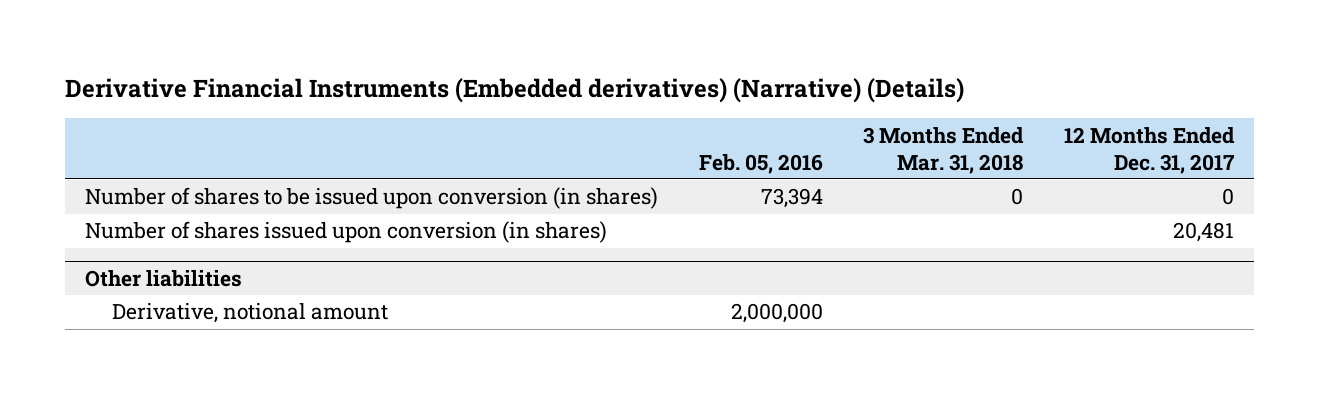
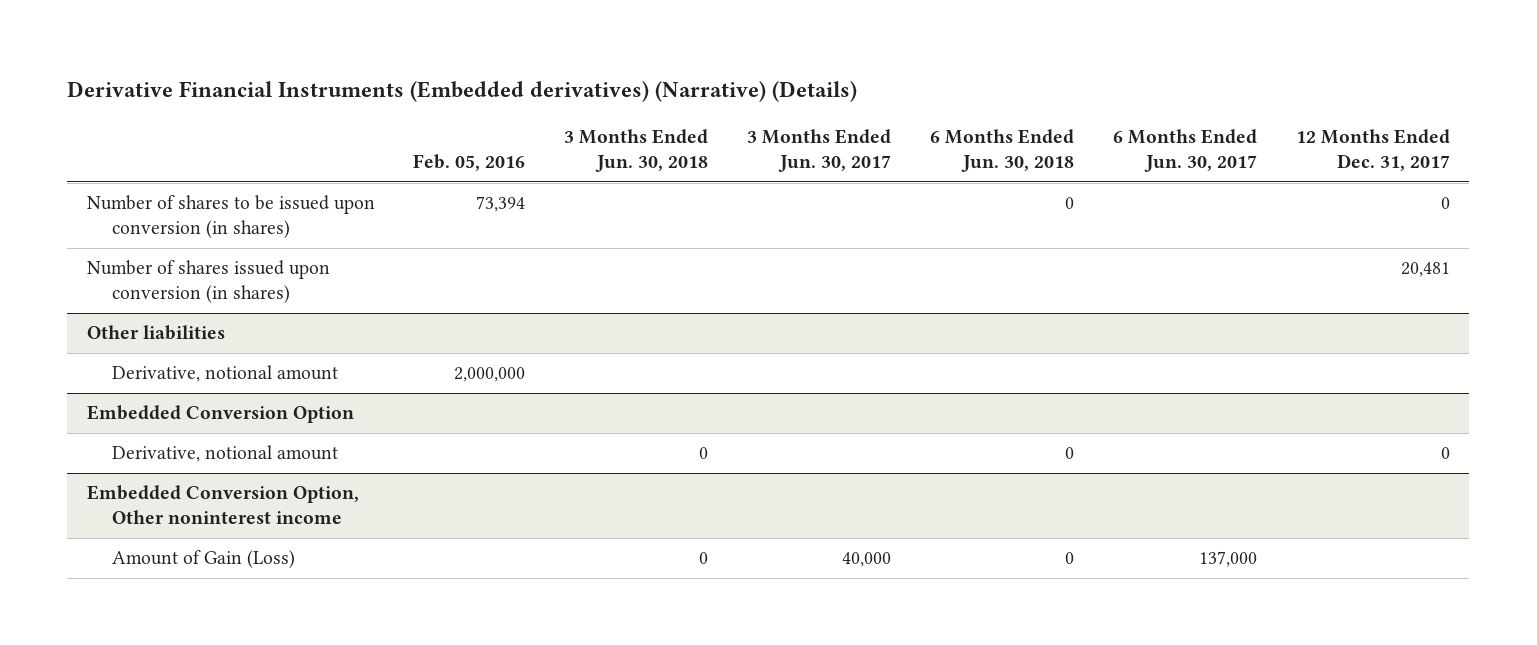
[863,126,1025,174] 3 Months Ended Mar. 31, 2018 -> none
none -> [564,129,709,172] 3 Months Ended Jun. 30, 2018
none -> [747,129,892,172] 3 Months Ended Jun. 30, 2017
none -> [930,129,1075,172] 6 Months Ended Jun. 30, 2018
none -> [1113,129,1258,172] 6 Months Ended Jun. 30, 2017
none -> [86,405,354,424] Embedded Conversion Option
none -> [112,445,339,463] Derivative, notional amount
none -> [86,485,359,525] Embedded Conversion Option, Other noninterest income
none -> [112,550,296,569] Amount of Gain (Loss)

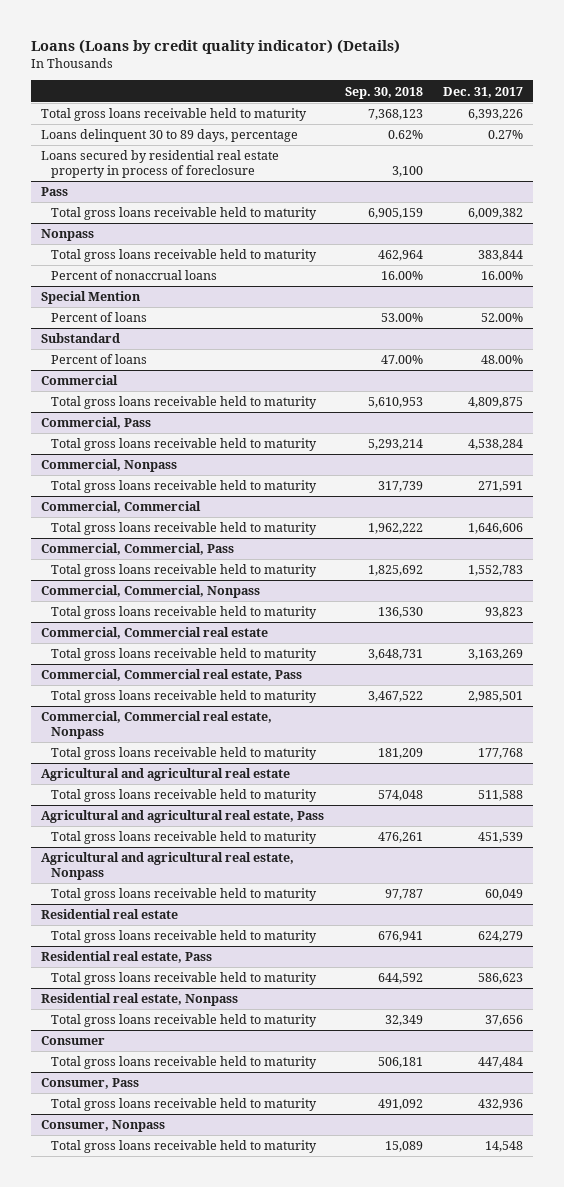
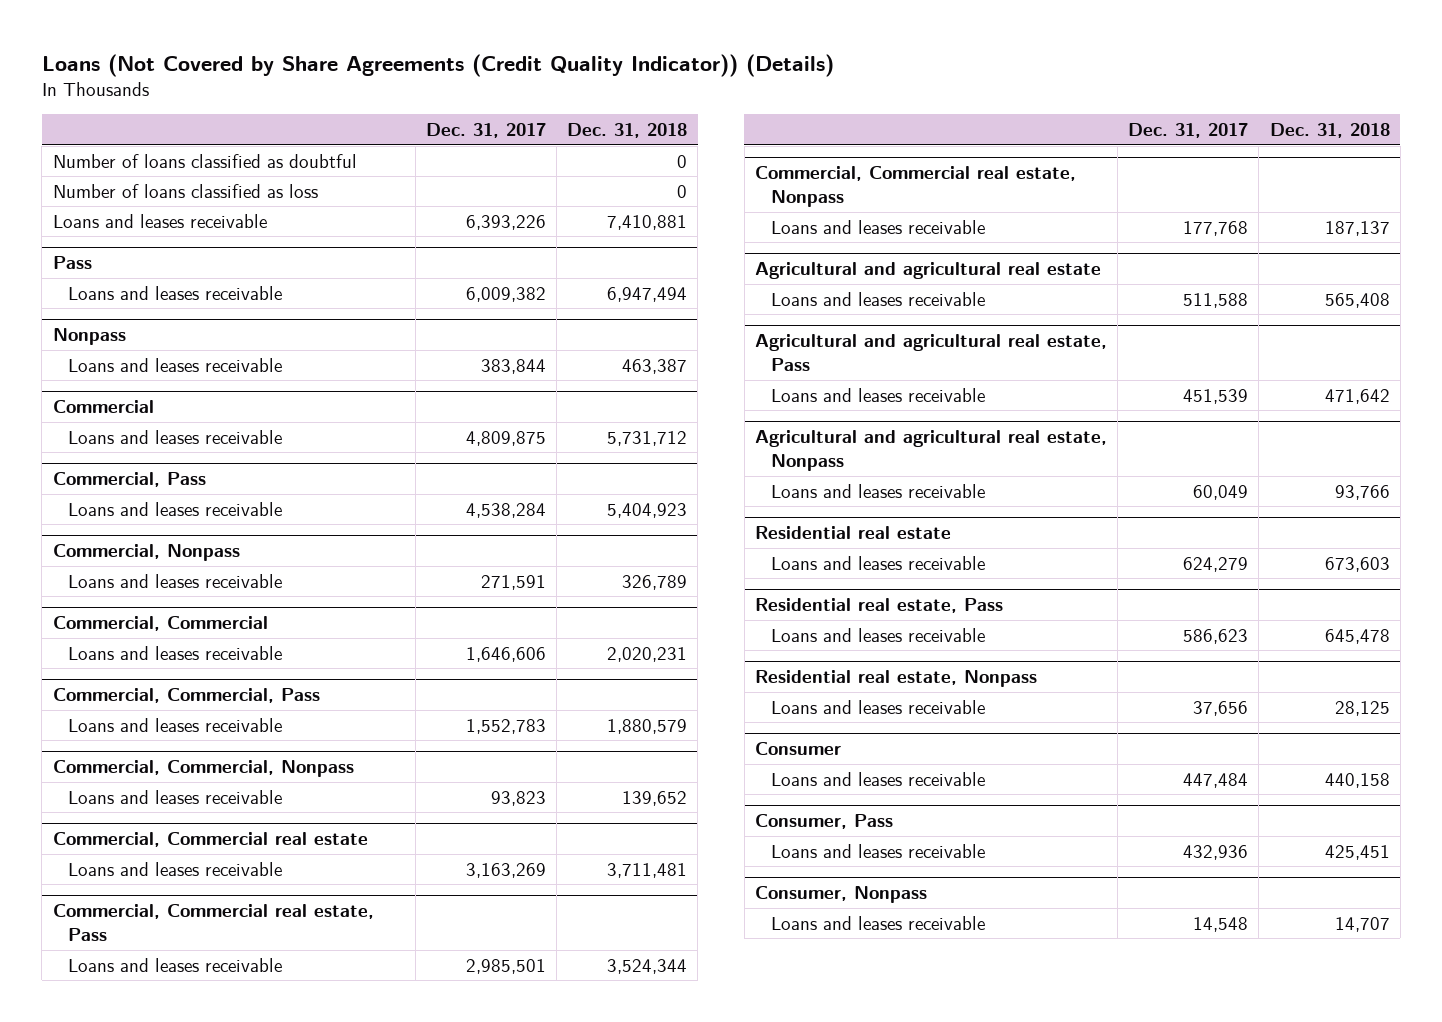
[31,38,401,54] Loans (Loans by credit quality indicator) (Details) -> [41,53,834,77] Loans (Not Covered by Share Agreements (Credit Quality Indicator)) (Details)
[344,86,423,99] Sep. 30, 2018 -> none
none -> [567,123,688,139] Dec. 31, 2018
[41,129,299,143] Loans delinquent 30 to 89 days, percentage -> none
[41,150,280,178] Loans secured by residential real estate property in process of foreclosure -> none
none -> [52,153,357,168] Number of loans classified as doubtful
none -> [52,183,318,198] Number of loans classified as loss
[41,108,308,122] Total gross loans receivable held to maturity -> [52,213,267,228] Loans and leases receivable
[50,207,317,221] Total gross loans receivable held to maturity -> [68,285,283,300] Loans and leases receivable
[50,270,217,281] Percent of nonaccrual loans -> none
[41,291,142,305] Special Mention -> none
[50,312,147,323] Percent of loans -> none
[41,333,121,344] Substandard -> none
[50,354,147,365] Percent of loans -> none
[50,249,317,263] Total gross loans receivable held to maturity -> [68,357,283,372] Loans and leases receivable
[50,396,317,410] Total gross loans receivable held to maturity -> [68,429,283,444] Loans and leases receivable
[50,438,317,452] Total gross loans receivable held to maturity -> [68,501,283,516] Loans and leases receivable
[50,480,317,494] Total gross loans receivable held to maturity -> [68,573,283,588] Loans and leases receivable
[50,522,317,536] Total gross loans receivable held to maturity -> [68,645,283,660] Loans and leases receivable
[50,564,317,578] Total gross loans receivable held to maturity -> [68,717,283,732] Loans and leases receivable
[50,606,317,620] Total gross loans receivable held to maturity -> [68,789,283,804] Loans and leases receivable
[50,648,317,662] Total gross loans receivable held to maturity -> [68,861,283,876] Loans and leases receivable
[50,690,317,704] Total gross loans receivable held to maturity -> [68,957,283,972] Loans and leases receivable
[50,747,317,761] Total gross loans receivable held to maturity -> [770,219,985,234] Loans and leases receivable
[50,789,317,803] Total gross loans receivable held to maturity -> [770,291,985,306] Loans and leases receivable
[50,831,317,845] Total gross loans receivable held to maturity -> [770,387,985,402] Loans and leases receivable
[50,888,317,902] Total gross loans receivable held to maturity -> [770,483,985,498] Loans and leases receivable
[50,930,317,944] Total gross loans receivable held to maturity -> [770,555,985,570] Loans and leases receivable
[50,972,317,986] Total gross loans receivable held to maturity -> [770,627,985,642] Loans and leases receivable
[50,1014,317,1028] Total gross loans receivable held to maturity -> [770,699,985,714] Loans and leases receivable
[50,1056,317,1070] Total gross loans receivable held to maturity -> [770,771,985,786] Loans and leases receivable
[50,1098,317,1112] Total gross loans receivable held to maturity -> [770,843,985,858] Loans and leases receivable
[50,1140,317,1154] Total gross loans receivable held to maturity -> [770,915,985,930] Loans and leases receivable

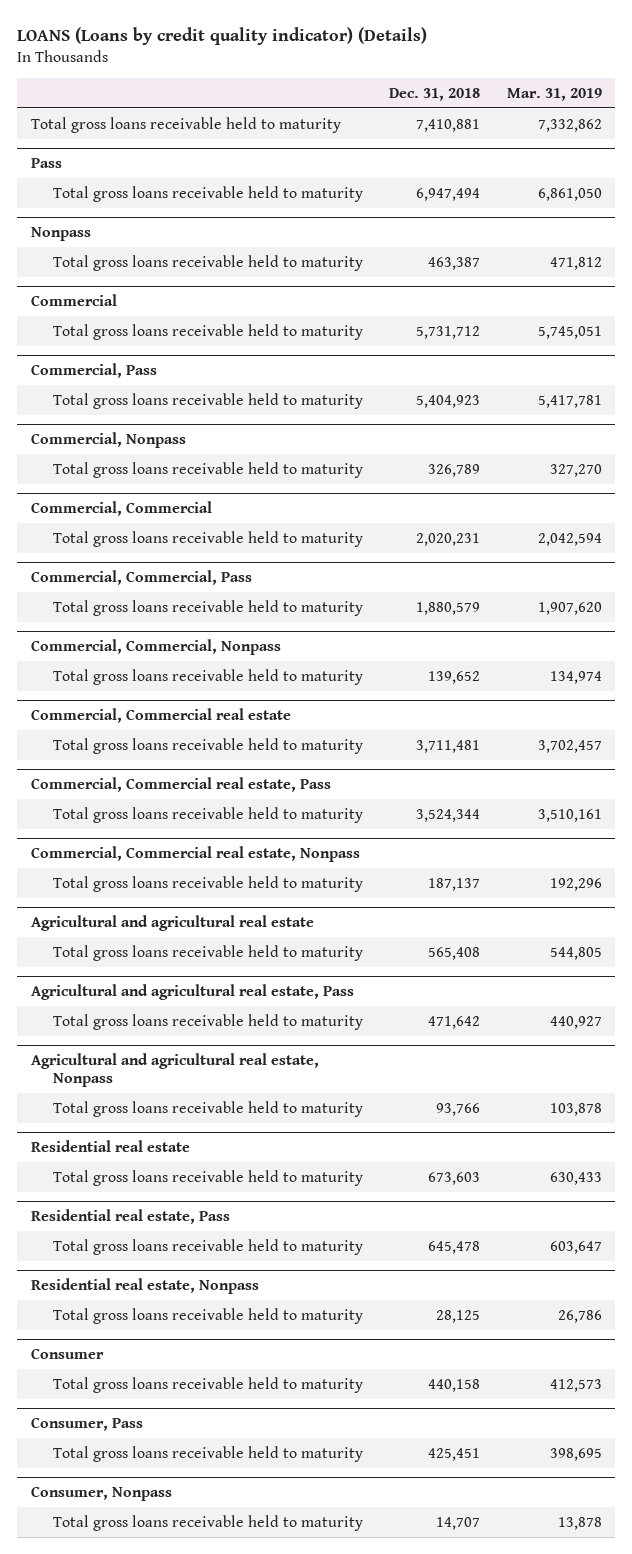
[41,53,834,77] Loans (Not Covered by Share Agreements (Credit Quality Indicator)) (Details) -> [17,27,428,46] LOANS (Loans by credit quality indicator) (Details)
[425,123,546,139] Dec. 31, 2017 -> none
none -> [506,87,602,101] Mar. 31, 2019
[52,153,357,168] Number of loans classified as doubtful -> none
[52,183,318,198] Number of loans classified as loss -> none
[52,213,267,228] Loans and leases receivable -> [30,116,341,133] Total gross loans receivable held to maturity
[68,285,283,300] Loans and leases receivable -> [52,185,363,202] Total gross loans receivable held to maturity
[68,357,283,372] Loans and leases receivable -> [52,254,363,271] Total gross loans receivable held to maturity
[68,429,283,444] Loans and leases receivable -> [52,323,363,340] Total gross loans receivable held to maturity
[68,501,283,516] Loans and leases receivable -> [52,392,363,409] Total gross loans receivable held to maturity
[68,573,283,588] Loans and leases receivable -> [52,461,363,478] Total gross loans receivable held to maturity
[68,645,283,660] Loans and leases receivable -> [52,530,363,547] Total gross loans receivable held to maturity
[68,717,283,732] Loans and leases receivable -> [52,599,363,616] Total gross loans receivable held to maturity
[68,789,283,804] Loans and leases receivable -> [52,668,363,685] Total gross loans receivable held to maturity
[68,861,283,876] Loans and leases receivable -> [52,737,363,754] Total gross loans receivable held to maturity
[68,957,283,972] Loans and leases receivable -> [52,806,363,823] Total gross loans receivable held to maturity
[770,219,985,234] Loans and leases receivable -> [52,875,363,892] Total gross loans receivable held to maturity
[770,291,985,306] Loans and leases receivable -> [52,944,363,961] Total gross loans receivable held to maturity
[770,387,985,402] Loans and leases receivable -> [52,1013,363,1030] Total gross loans receivable held to maturity
[770,483,985,498] Loans and leases receivable -> [52,1100,363,1117] Total gross loans receivable held to maturity
[770,555,985,570] Loans and leases receivable -> [52,1169,363,1186] Total gross loans receivable held to maturity
[770,627,985,642] Loans and leases receivable -> [52,1238,363,1255] Total gross loans receivable held to maturity
[770,699,985,714] Loans and leases receivable -> [52,1307,363,1324] Total gross loans receivable held to maturity
[770,771,985,786] Loans and leases receivable -> [52,1376,363,1393] Total gross loans receivable held to maturity
[770,843,985,858] Loans and leases receivable -> [52,1445,363,1462] Total gross loans receivable held to maturity
[770,915,985,930] Loans and leases receivable -> [52,1514,363,1531] Total gross loans receivable held to maturity

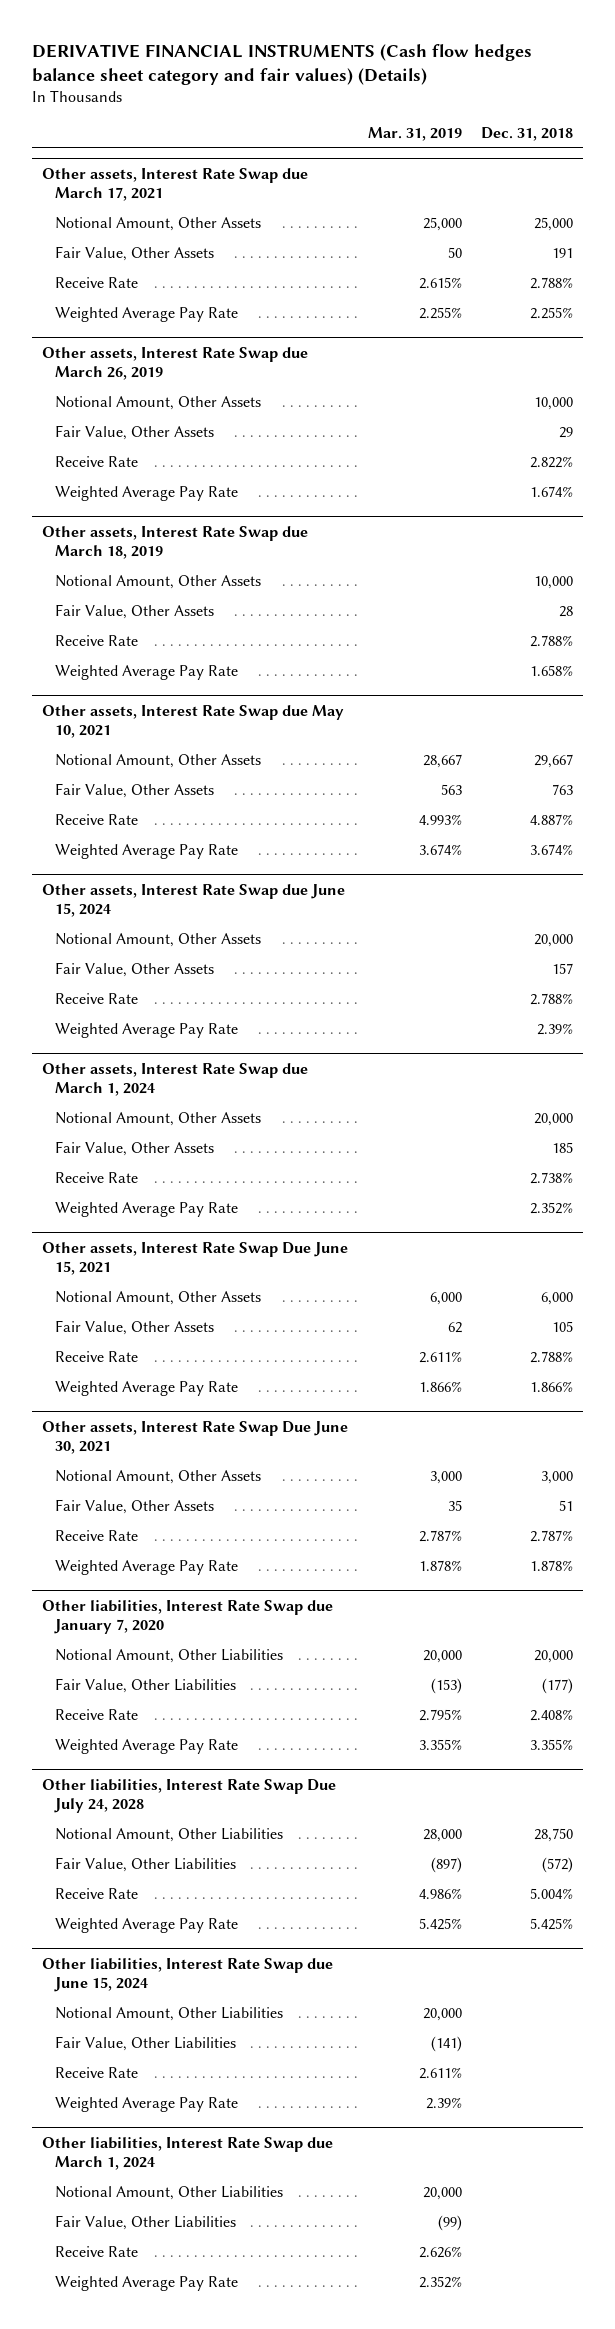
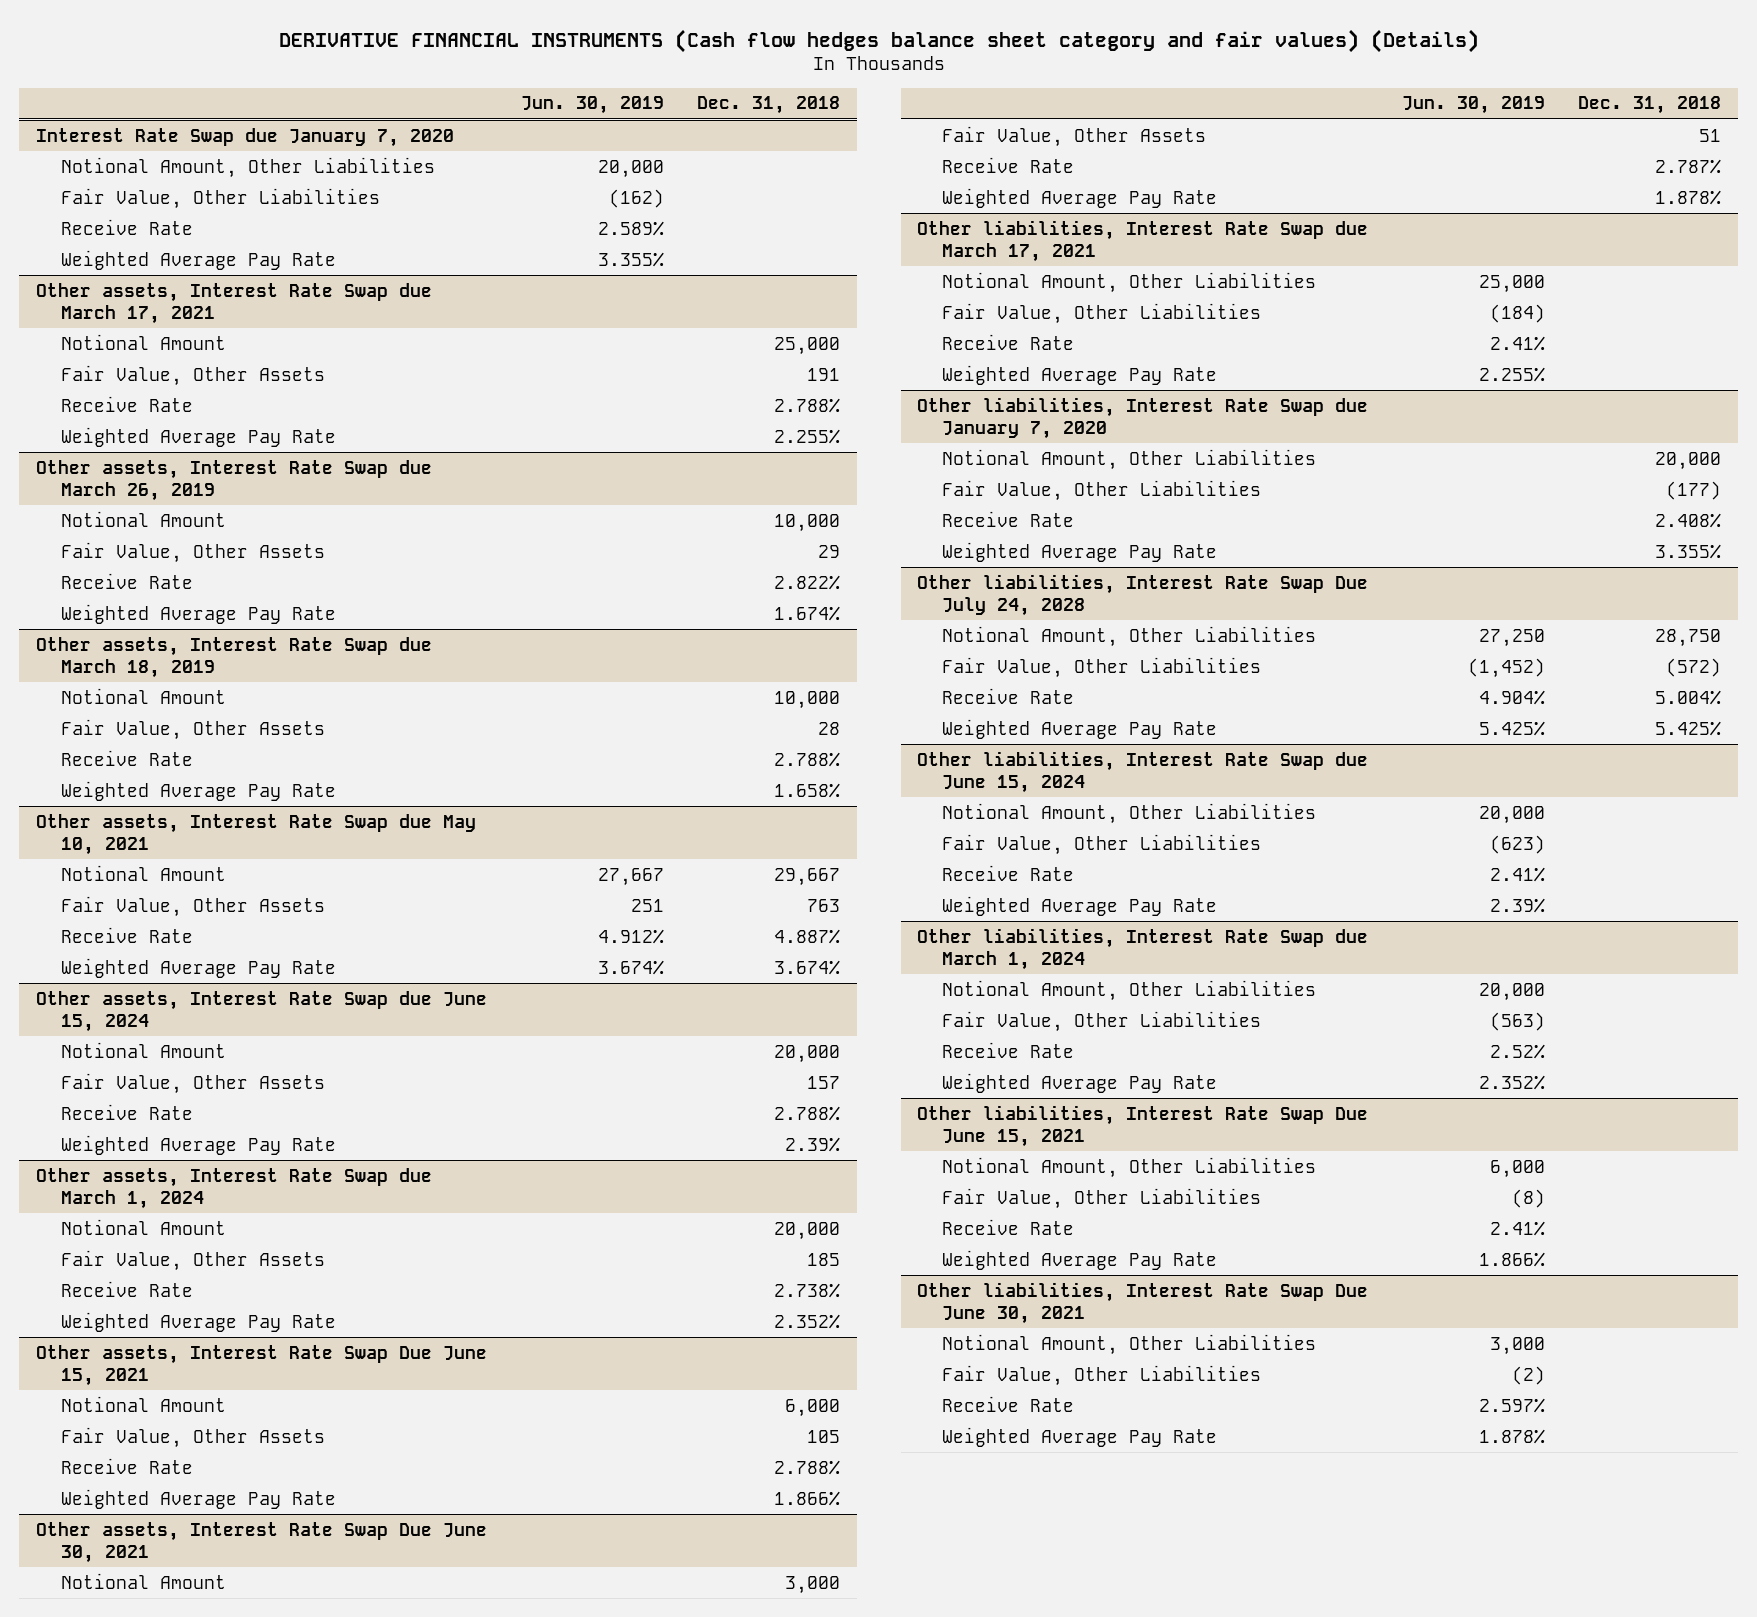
[367,127,462,142] Mar. 31, 2019 -> none
none -> [520,96,664,115] Jun. 30, 2019
none -> [36,127,455,147] Interest Rate Swap due January 7, 2020
none -> [61,156,436,178] Notional Amount, Other Liabilities
none -> [61,187,381,209] Fair Value, Other Liabilities
none -> [61,218,194,235] Receive Rate
none -> [61,249,337,270] Weighted Average Pay Rate
[54,216,261,231] Notional Amount, Other Assets -> [61,333,227,350] Notional Amount
[54,395,261,410] Notional Amount, Other Assets -> [61,510,227,527] Notional Amount
[54,574,261,589] Notional Amount, Other Assets -> [61,687,227,704] Notional Amount
[54,753,261,768] Notional Amount, Other Assets -> [61,864,227,881] Notional Amount
[54,932,261,947] Notional Amount, Other Assets -> [61,1041,227,1058] Notional Amount
[54,1111,261,1126] Notional Amount, Other Assets -> [61,1218,227,1235] Notional Amount
[54,1290,261,1305] Notional Amount, Other Assets -> [61,1395,227,1412] Notional Amount
[54,1469,261,1484] Notional Amount, Other Assets -> [61,1572,227,1589] Notional Amount
none -> [917,219,1369,262] Other liabilities, Interest Rate Swap due March 17, 2021
none -> [942,271,1317,293] Notional Amount, Other Liabilities
none -> [942,302,1262,324] Fair Value, Other Liabilities
none -> [942,333,1075,350] Receive Rate
none -> [942,364,1218,385] Weighted Average Pay Rate
none -> [917,1104,1369,1147] Other liabilities, Interest Rate Swap Due June 15, 2021
none -> [942,1156,1317,1178] Notional Amount, Other Liabilities
none -> [942,1187,1262,1209] Fair Value, Other Liabilities
none -> [942,1218,1075,1235] Receive Rate
none -> [942,1249,1218,1270] Weighted Average Pay Rate
none -> [917,1281,1369,1324] Other liabilities, Interest Rate Swap Due June 30, 2021
none -> [942,1333,1317,1355] Notional Amount, Other Liabilities
none -> [942,1364,1262,1386] Fair Value, Other Liabilities
none -> [942,1395,1075,1412] Receive Rate
none -> [942,1426,1218,1447] Weighted Average Pay Rate

